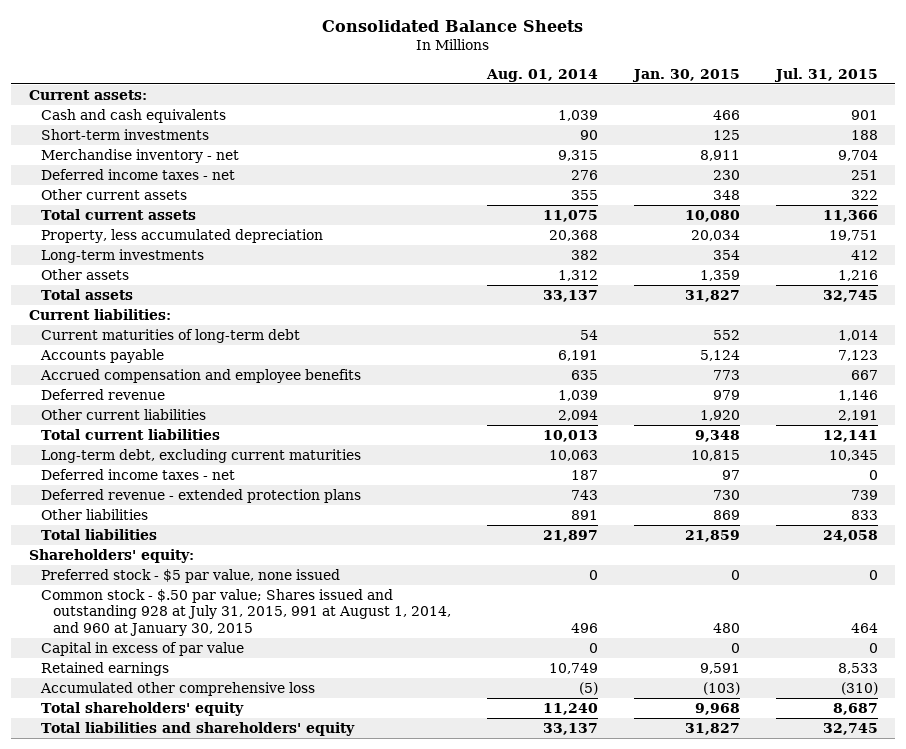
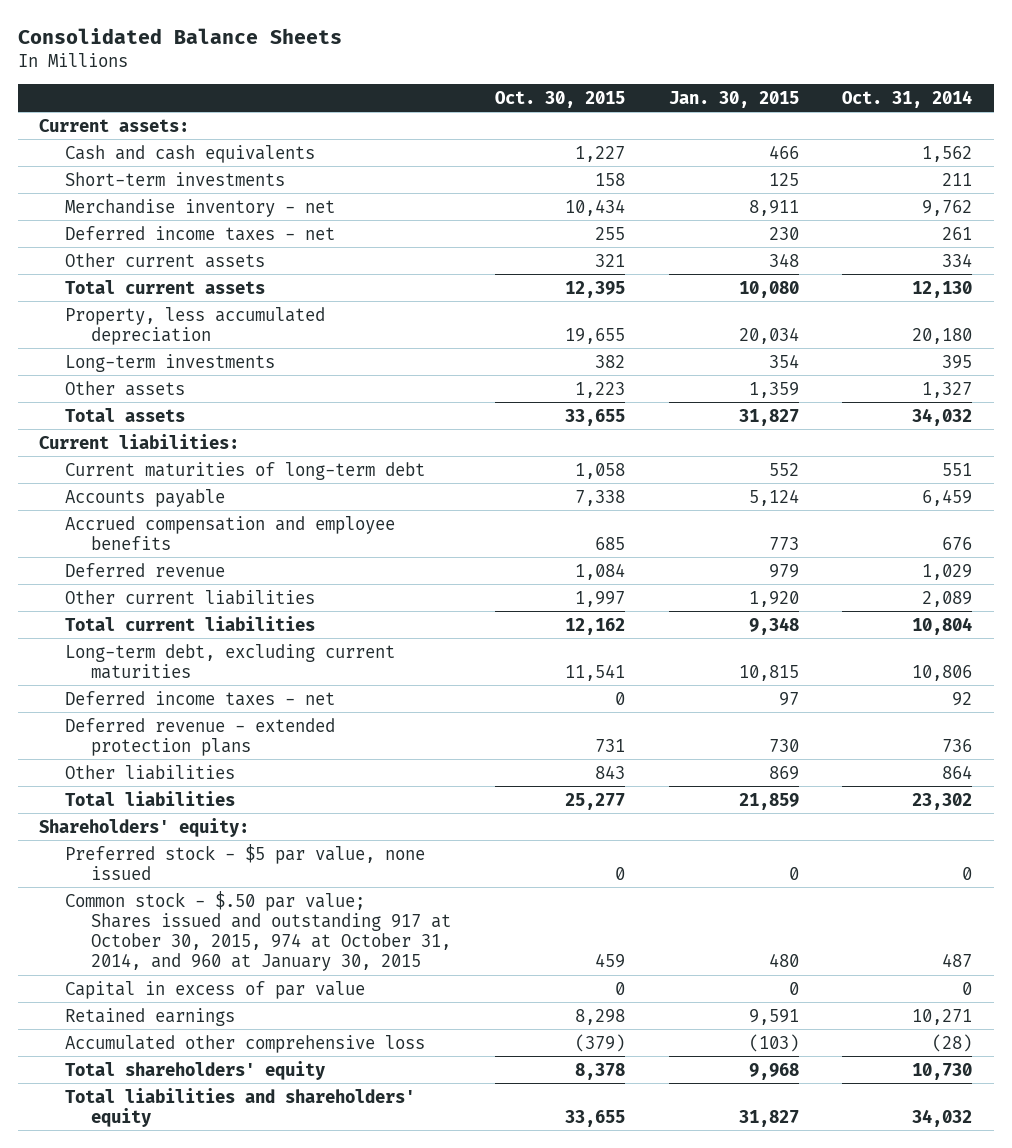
[485,68,598,82] Aug. 01, 2014 -> none
[773,67,878,82] Jul. 31, 2015 -> none
none -> [494,90,625,108] Oct. 30, 2015
none -> [842,89,973,108] Oct. 31, 2014
[40,589,451,636] Common stock - $.50 par value; Shares issued and outstanding 928 at July 31, 2015, 991 at August 1, 2014, and 960 at January 30, 2015 -> [65,890,452,971] Common stock - $.50 par value; Shares issued and outstanding 917 at October 30, 2015, 974 at October 31, 2014, and 960 at January 30, 2015

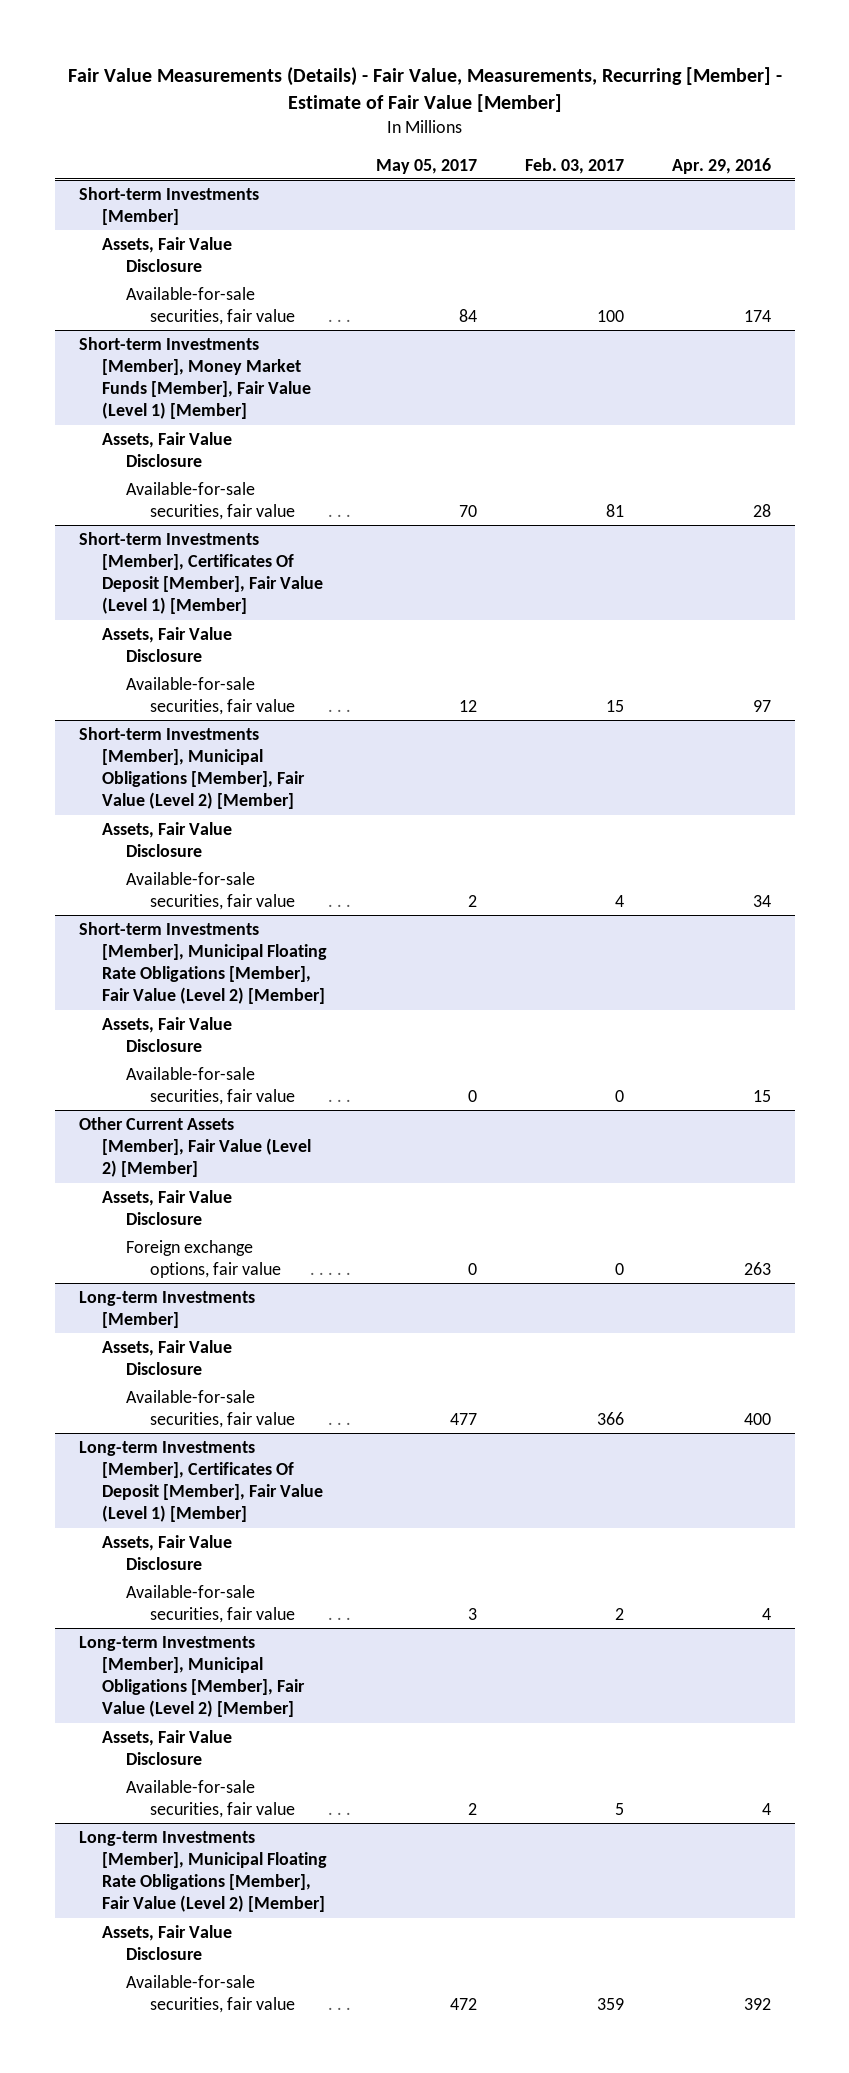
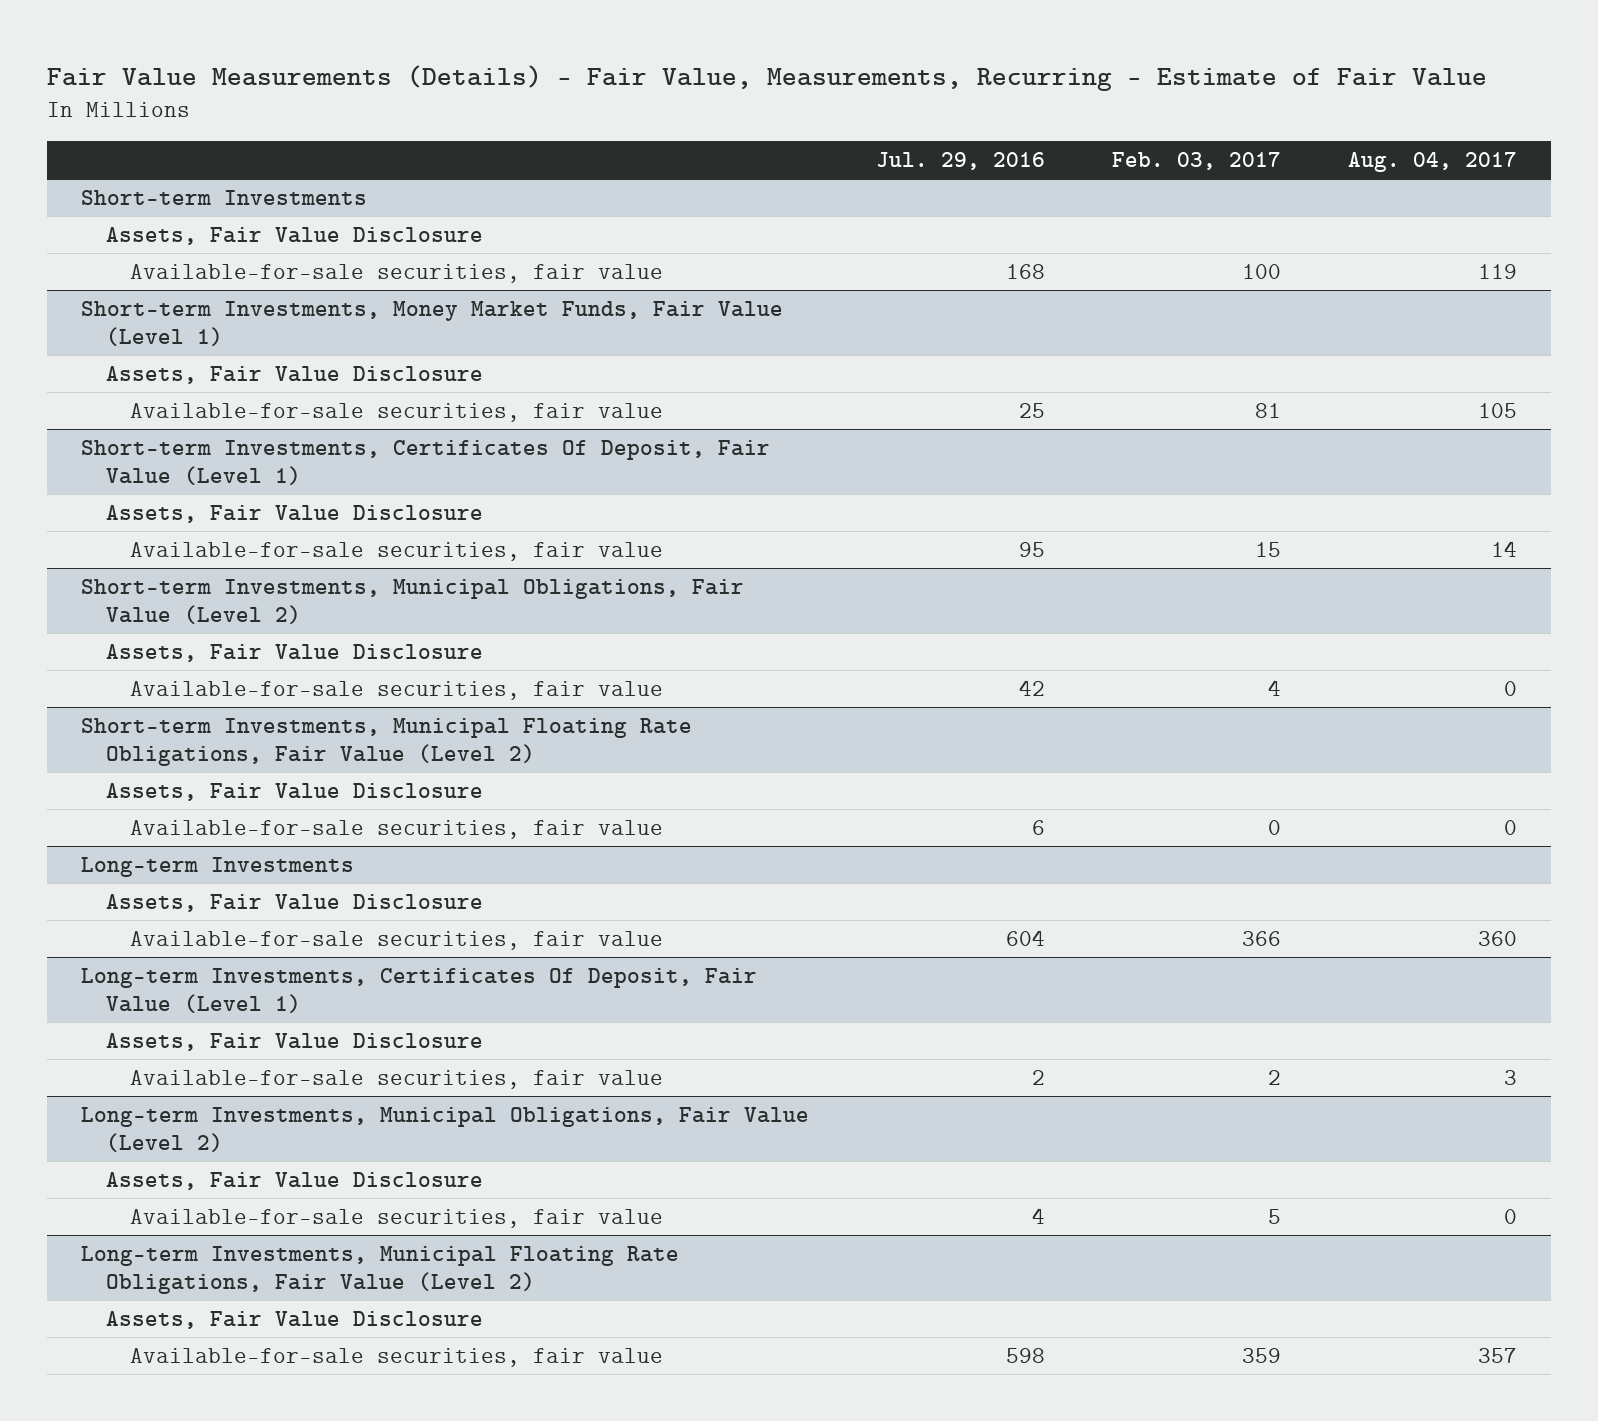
[67,67,782,113] Fair Value Measurements (Details) - Fair Value, Measurements, Recurring [Member] - Estimate of Fair Value [Member] -> [47,64,1488,91] Fair Value Measurements (Details) - Fair Value, Measurements, Recurring - Estimate of Fair Value
[375,158,477,174] May 05, 2017 -> none
[671,157,771,174] Apr. 29, 2016 -> none
none -> [875,151,1045,170] Jul. 29, 2016
none -> [1348,151,1518,172] Aug. 04, 2017
[78,186,259,225] Short-term Investments [Member] -> [80,189,367,205] Short-term Investments
[78,336,312,420] Short-term Investments [Member], Money Market Funds [Member], Fair Value (Level 1) [Member] -> [80,300,783,346] Short-term Investments, Money Market Funds, Fair Value (Level 1)
[78,531,324,615] Short-term Investments [Member], Certificates Of Deposit [Member], Fair Value (Level 1) [Member] -> [80,439,770,485] Short-term Investments, Certificates Of Deposit, Fair Value (Level 1)
[78,726,306,810] Short-term Investments [Member], Municipal Obligations [Member], Fair Value (Level 2) [Member] -> [80,578,744,624] Short-term Investments, Municipal Obligations, Fair Value (Level 2)
[78,921,328,1005] Short-term Investments [Member], Municipal Floating Rate Obligations [Member], Fair Value (Level 2) [Member] -> [80,717,692,766] Short-term Investments, Municipal Floating Rate Obligations, Fair Value (Level 2)
[78,1116,312,1178] Other Current Assets [Member], Fair Value (Level 2) [Member] -> none
[102,1189,233,1225] Assets, Fair Value Disclosure -> none
[126,1239,281,1278] Foreign exchange options, fair value -> none
[78,1290,255,1328] Long-term Investments [Member] -> [80,856,354,877] Long-term Investments
[78,1440,324,1523] Long-term Investments [Member], Certificates Of Deposit [Member], Fair Value (Level 1) [Member] -> [80,967,757,1013] Long-term Investments, Certificates Of Deposit, Fair Value (Level 1)
[78,1635,306,1718] Long-term Investments [Member], Municipal Obligations [Member], Fair Value (Level 2) [Member] -> [80,1106,809,1152] Long-term Investments, Municipal Obligations, Fair Value (Level 2)
[78,1830,328,1913] Long-term Investments [Member], Municipal Floating Rate Obligations [Member], Fair Value (Level 2) [Member] -> [80,1245,679,1294] Long-term Investments, Municipal Floating Rate Obligations, Fair Value (Level 2)

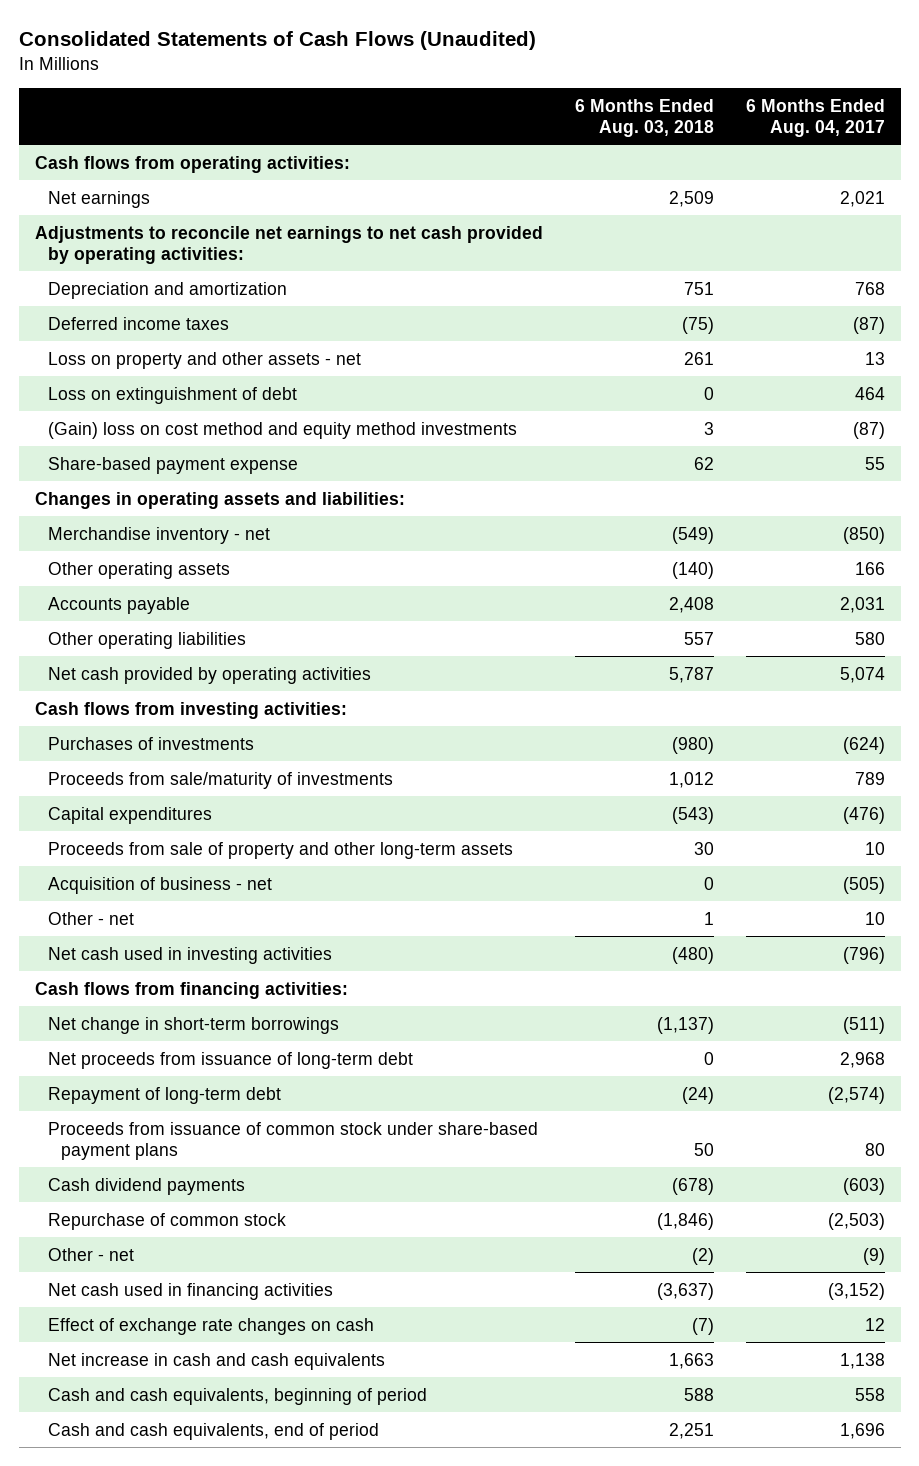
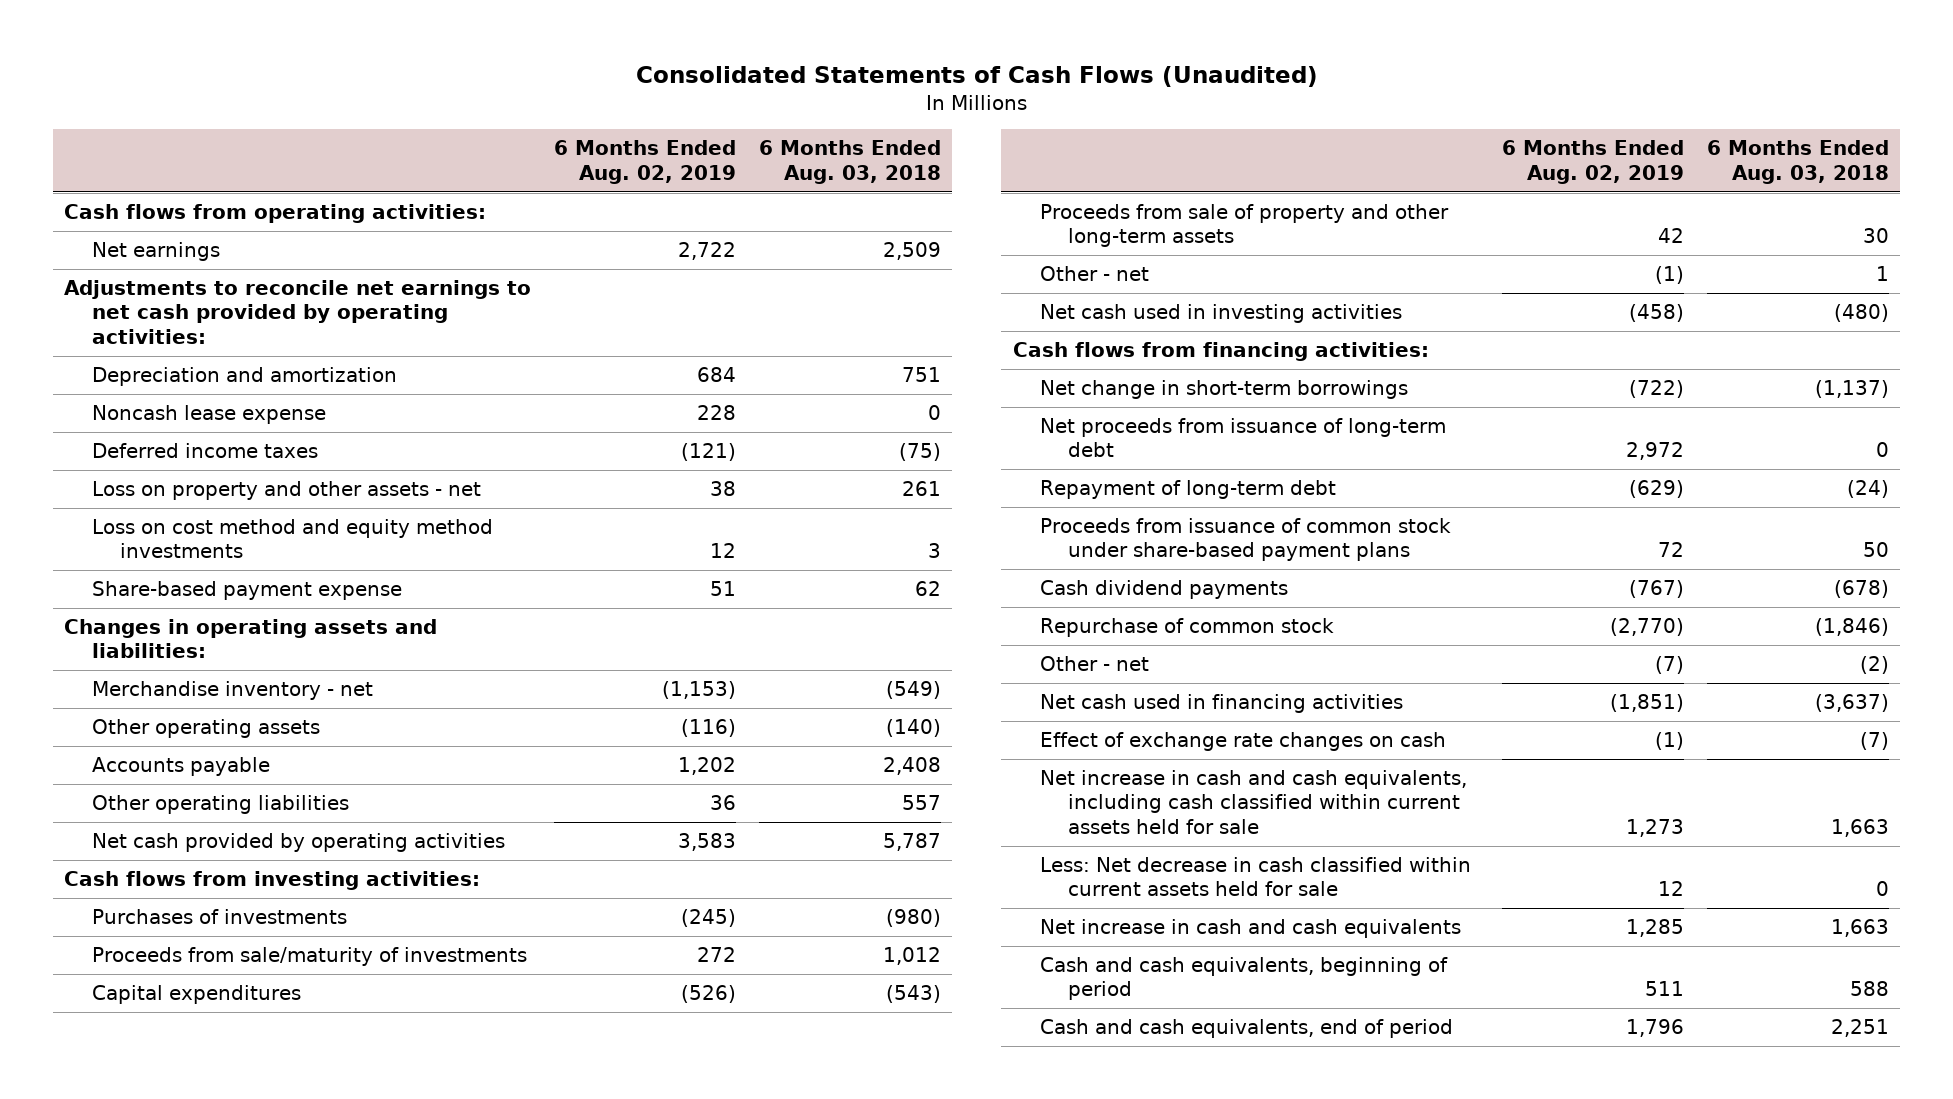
[745,98,885,138] 6 Months Ended Aug. 04, 2017 -> none
none -> [554,140,737,184] 6 Months Ended Aug. 02, 2019
none -> [92,405,327,425] Noncash lease expense
[47,386,297,404] Loss on extinguishment of debt -> none
[47,421,517,439] (Gain) loss on cost method and equity method investments -> [92,519,494,559] Loss on cost method and equity method investments
[47,876,272,894] Acquisition of business - net -> none
none -> [1040,770,1468,834] Net increase in cash and cash equivalents, including cash classified within current assets held for sale
none -> [1040,857,1472,897] Less: Net decrease in cash classified within current assets held for sale

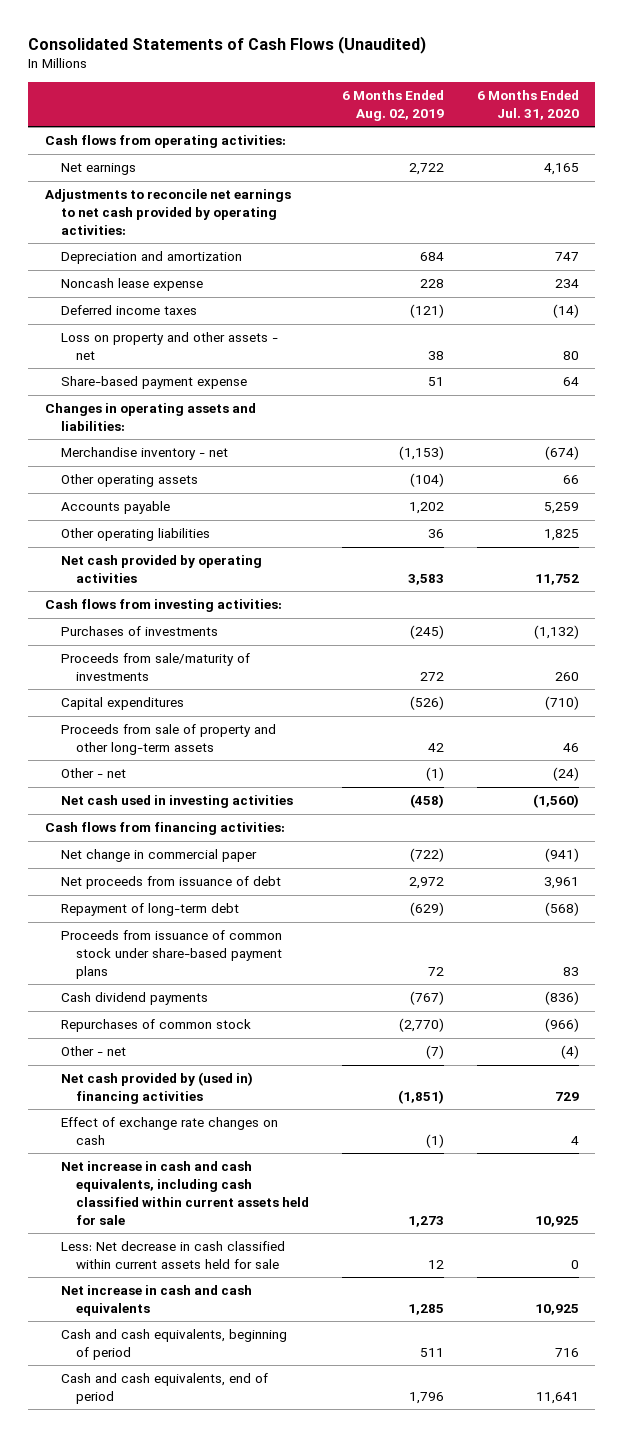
[758,140,941,184] 6 Months Ended Aug. 03, 2018 -> none
none -> [476,89,579,120] 6 Months Ended Jul. 31, 2020
[92,519,494,559] Loss on cost method and equity method investments -> none
[681,719,737,738] (116) -> [409,473,444,488] (104)
[1040,380,1409,400] Net change in short-term borrowings -> [60,849,257,863] Net change in commercial paper
[1040,418,1447,458] Net proceeds from issuance of long-term debt -> [60,876,281,890] Net proceeds from issuance of debt
[1040,618,1335,638] Repurchase of common stock -> [60,1019,251,1033] Repurchases of common stock
[1040,694,1404,714] Net cash used in financing activities -> [60,1072,253,1104] Net cash provided by (used in) financing activities

